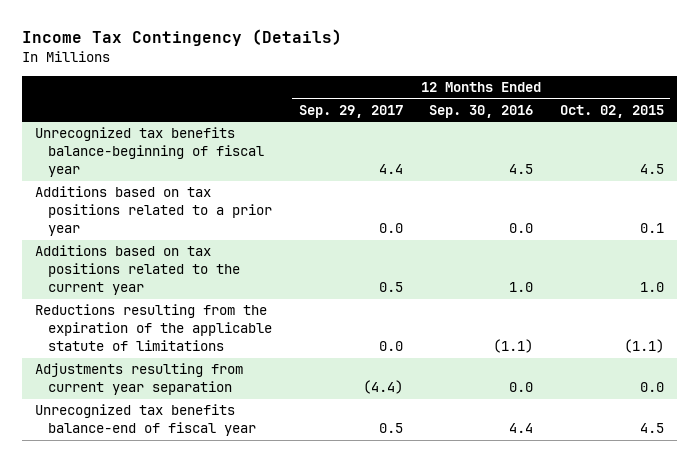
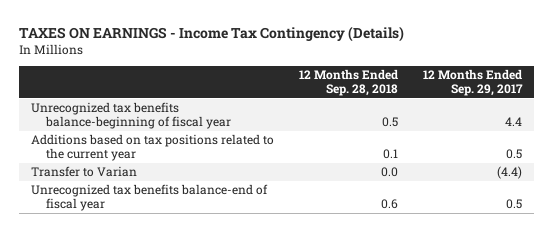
[21,29,342,47] Income Tax Contingency (Details) -> [18,25,404,42] TAXES ON EARNINGS - Income Tax Contingency (Details)
[429,104,534,118] Sep. 30, 2016 -> none
[559,104,664,118] Oct. 02, 2015 -> none
none -> [299,69,399,97] 12 Months Ended Sep. 28, 2018
[35,186,273,237] Additions based on tax positions related to a prior year -> none
[35,304,273,352] Reductions resulting from the expiration of the applicable statute of limitations -> none
[35,363,244,396] Adjustments resulting from current year separation -> [31,166,138,178] Transfer to Varian

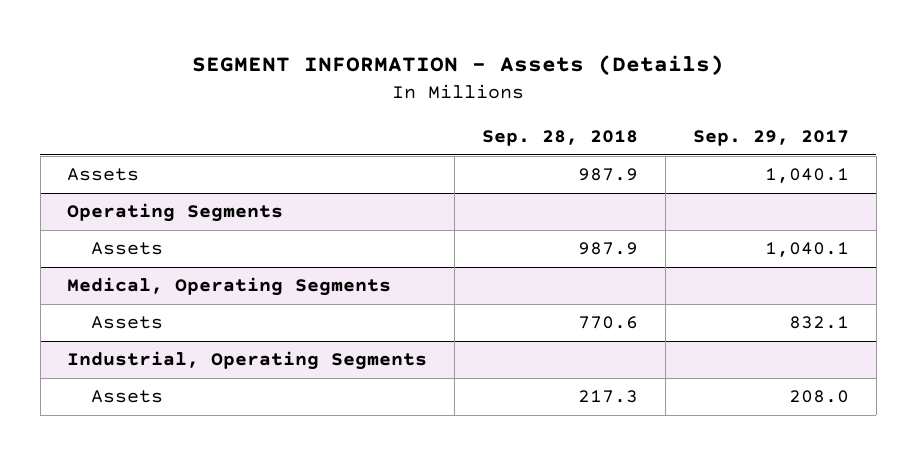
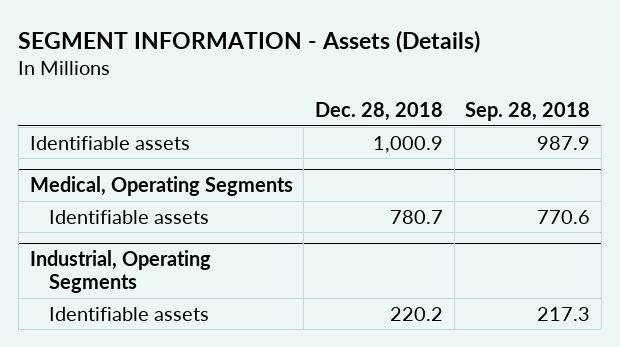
[692,129,849,146] Sep. 29, 2017 -> none
none -> [314,101,443,121] Dec. 28, 2018
[67,203,284,223] Operating Segments -> none
[91,242,164,256] Assets -> none
[67,168,140,182] Assets -> [29,135,190,150] Identifiable assets
[91,316,164,330] Assets -> [48,209,209,224] Identifiable assets
[91,390,164,404] Assets -> [48,306,209,321] Identifiable assets

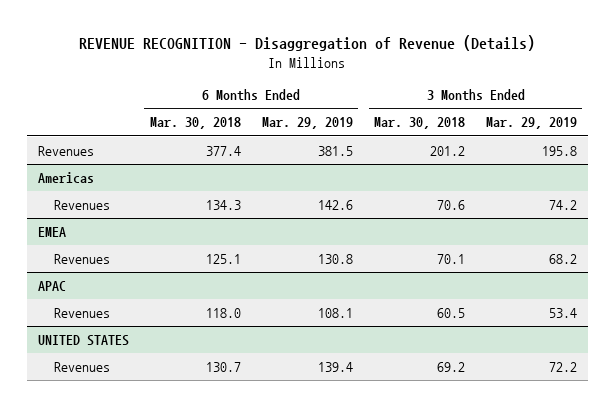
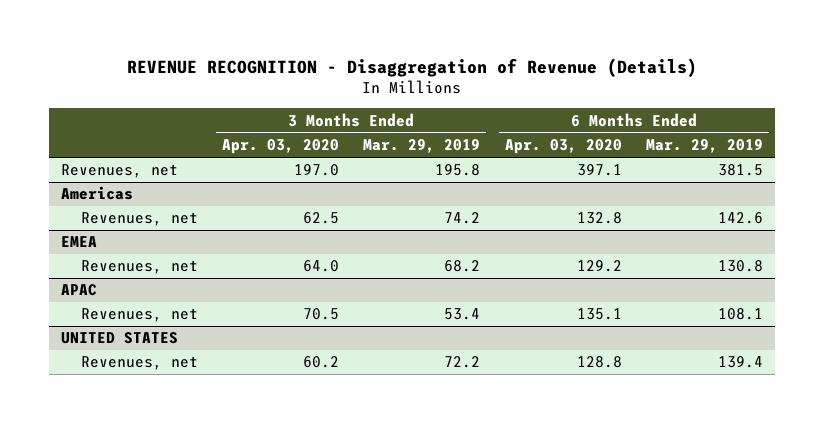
[149,117,241,130] Mar. 30, 2018 -> none
[374,117,466,130] Mar. 30, 2018 -> none
none -> [222,139,340,155] Apr. 03, 2020
none -> [504,139,622,155] Apr. 03, 2020
[37,146,94,157] Revenues -> [61,164,179,179] Revenues, net
[54,200,111,211] Revenues -> [81,212,199,227] Revenues, net
[54,254,111,265] Revenues -> [81,260,199,275] Revenues, net
[54,308,111,319] Revenues -> [81,308,199,323] Revenues, net
[54,362,111,373] Revenues -> [81,356,199,371] Revenues, net

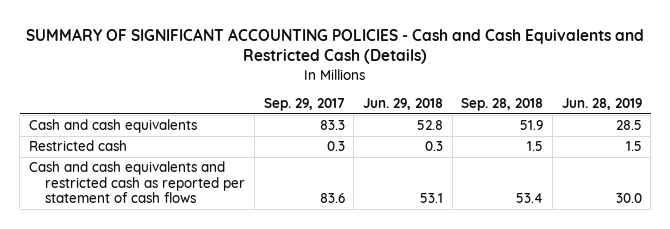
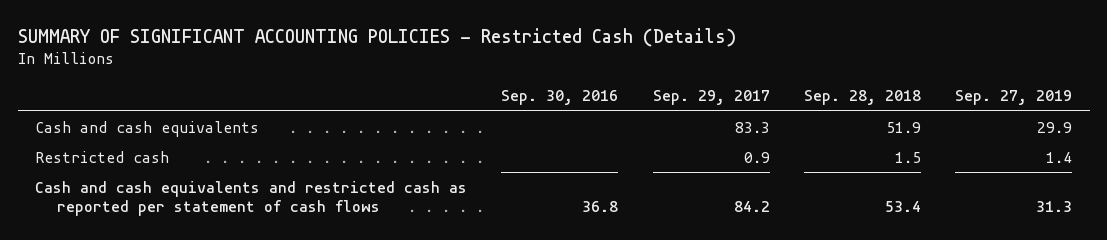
[26,27,645,65] SUMMARY OF SIGNIFICANT ACCOUNTING POLICIES - Cash and Cash Equivalents and Restricted Cash (Details) -> [17,27,736,47] SUMMARY OF SIGNIFICANT ACCOUNTING POLICIES - Restricted Cash (Details)
[362,98,443,111] Jun. 29, 2018 -> none
[561,98,642,111] Jun. 28, 2019 -> none
none -> [501,90,619,106] Sep. 30, 2016
none -> [955,90,1073,106] Sep. 27, 2019
[326,141,345,152] 0.3 -> [743,151,770,163] 0.9
[319,193,345,204] 83.6 -> [733,201,770,213] 84.2

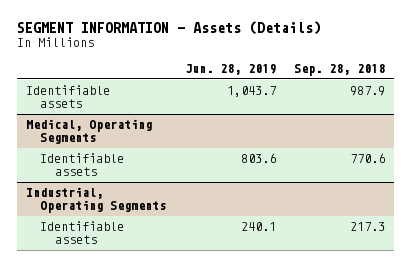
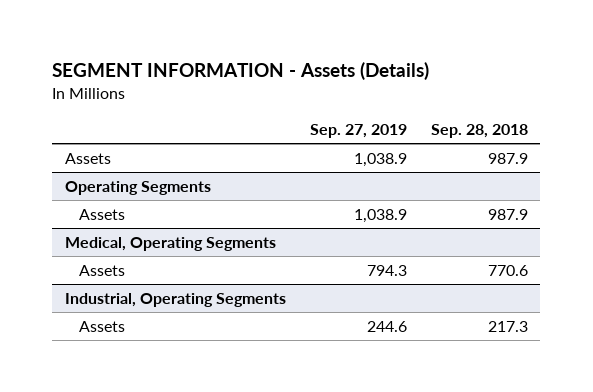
[184,64,276,76] Jun. 28, 2019 -> none
none -> [309,124,407,139] Sep. 27, 2019
[26,85,111,109] Identifiable assets -> [64,152,111,164] Assets
none -> [64,180,211,195] Operating Segments
none -> [79,208,126,220] Assets
[40,153,125,177] Identifiable assets -> [79,264,126,276] Assets
[40,221,125,245] Identifiable assets -> [79,320,126,332] Assets

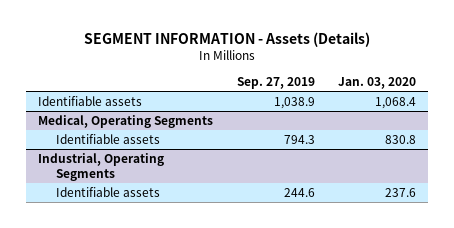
[431,124,529,139] Sep. 28, 2018 -> none
none -> [338,77,417,90] Jan. 03, 2020
[64,180,211,195] Operating Segments -> none
[79,208,126,220] Assets -> none
[64,152,111,164] Assets -> [37,95,142,106] Identifiable assets
[79,264,126,276] Assets -> [56,133,161,144] Identifiable assets
[79,320,126,332] Assets -> [56,186,161,197] Identifiable assets

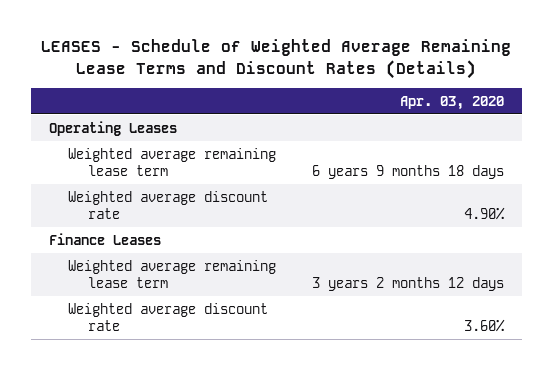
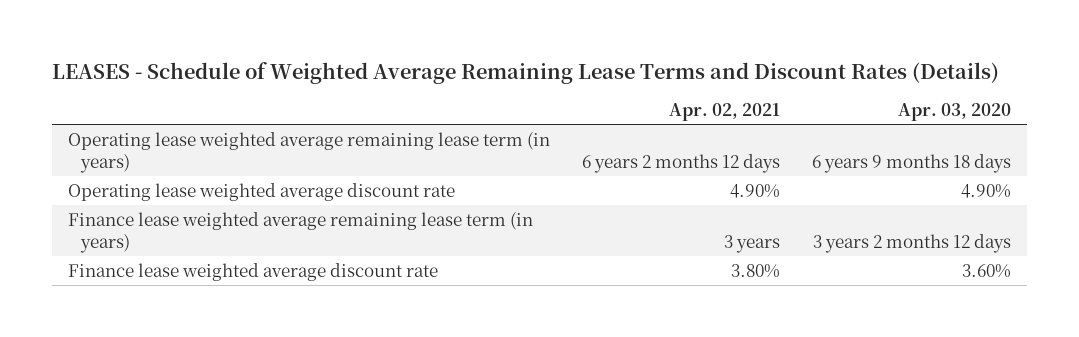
none -> [668,103,780,122] Apr. 02, 2021
[48,120,177,136] Operating Leases -> none
[48,232,161,245] Finance Leases -> none
[68,147,277,177] Weighted average remaining lease term -> [67,131,550,173] Operating lease weighted average remaining lease term (in years)
[68,190,269,220] Weighted average discount rate -> [67,182,455,201] Operating lease weighted average discount rate
[68,259,277,289] Weighted average remaining lease term -> [67,211,533,253] Finance lease weighted average remaining lease term (in years)
[68,302,269,332] Weighted average discount rate -> [67,262,438,281] Finance lease weighted average discount rate

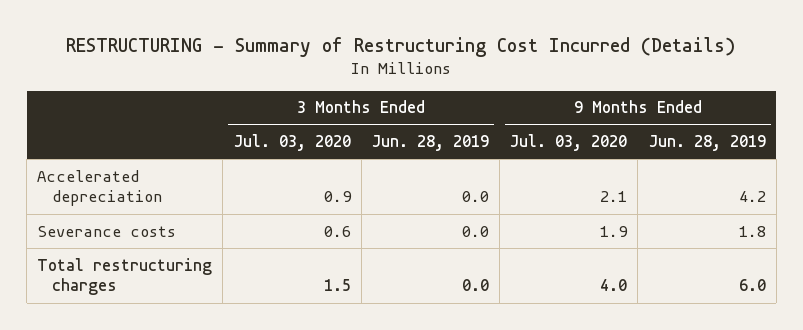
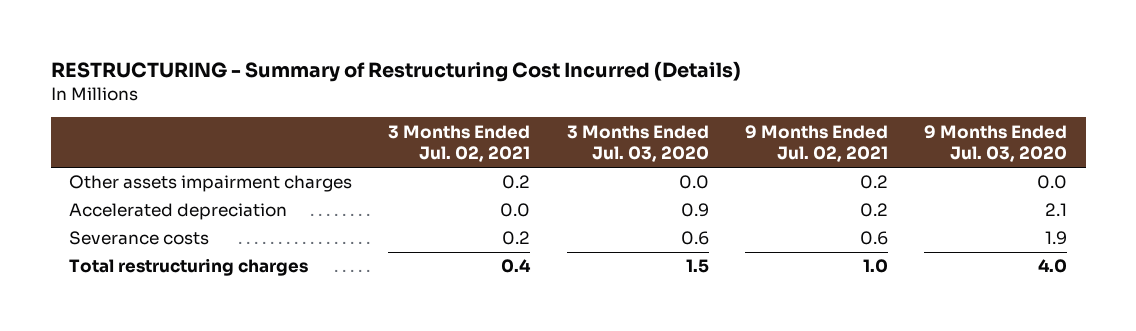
[371,134,489,151] Jun. 28, 2019 -> none
[648,134,766,151] Jun. 28, 2019 -> none
none -> [388,124,531,163] 3 Months Ended Jul. 02, 2021
none -> [745,124,889,163] 9 Months Ended Jul. 02, 2021
none -> [68,175,352,193] Other assets impairment charges

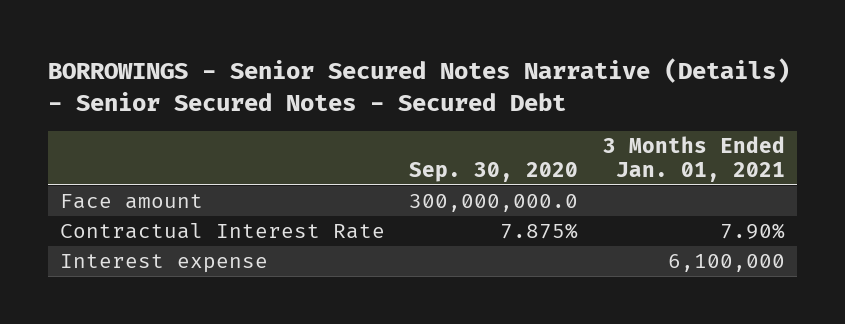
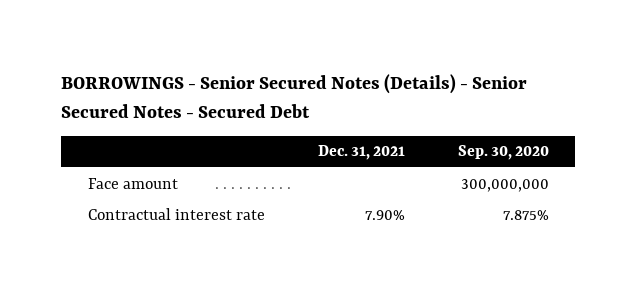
[47,58,790,111] BORROWINGS - Senior Secured Notes Narrative (Details) - Senior Secured Notes - Secured Debt -> [61,74,528,118] BORROWINGS - Senior Secured Notes (Details) - Senior Secured Notes - Secured Debt
[602,135,785,182] 3 Months Ended Jan. 01, 2021 -> none
none -> [317,145,405,161] Dec. 31, 2021
[59,253,268,273] Interest expense -> none
[409,193,579,212] 300,000,000.0 -> [460,178,549,192] 300,000,000
[59,222,385,239] Contractual Interest Rate -> [87,207,265,220] Contractual interest rate

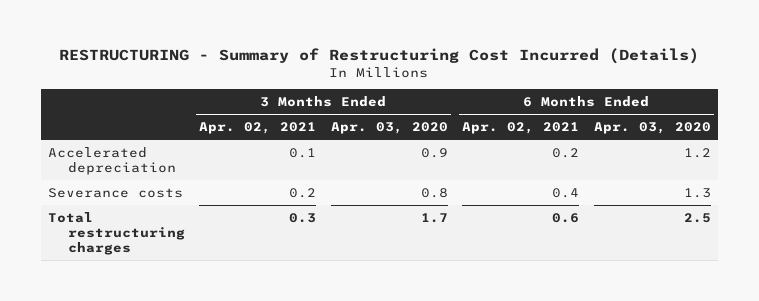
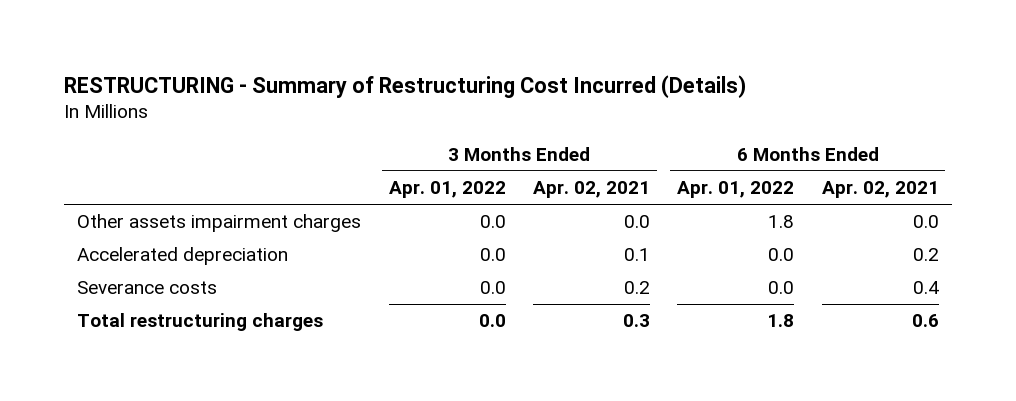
[330,122,448,135] Apr. 03, 2020 -> none
[593,122,711,135] Apr. 03, 2020 -> none
none -> [388,181,506,199] Apr. 01, 2022
none -> [677,181,795,199] Apr. 01, 2022
none -> [77,214,362,233] Other assets impairment charges

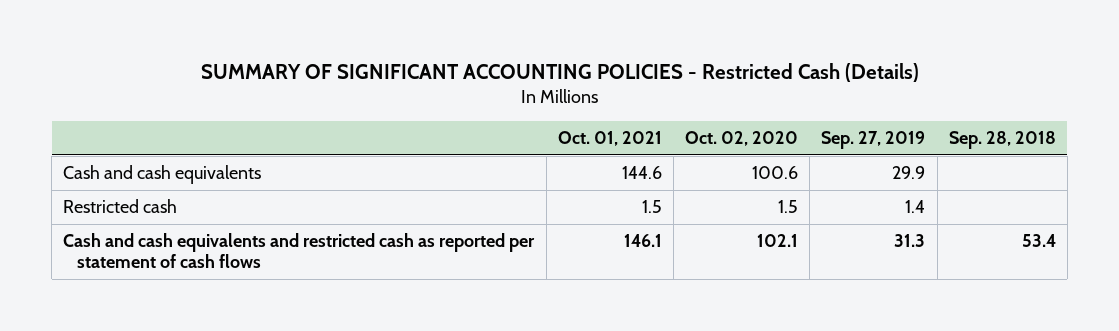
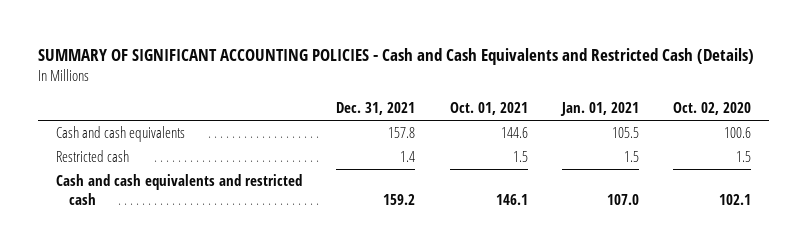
[200,63,919,83] SUMMARY OF SIGNIFICANT ACCOUNTING POLICIES - Restricted Cash (Details) -> [38,48,755,66] SUMMARY OF SIGNIFICANT ACCOUNTING POLICIES - Cash and Cash Equivalents and Restricted Cash (Details)
[821,131,926,150] Sep. 27, 2019 -> none
[948,131,1056,150] Sep. 28, 2018 -> none
none -> [336,102,416,116] Dec. 31, 2021
none -> [559,102,639,117] Jan. 01, 2021
[63,233,536,269] Cash and cash equivalents and restricted cash as reported per statement of cash flows -> [55,174,302,205] Cash and cash equivalents and restricted cash

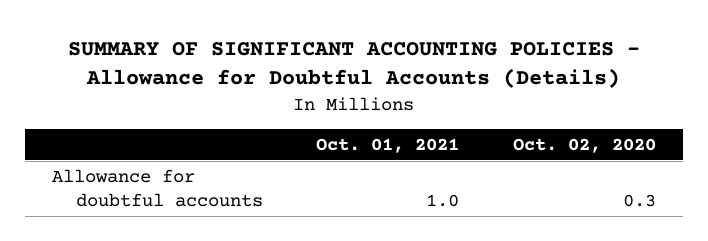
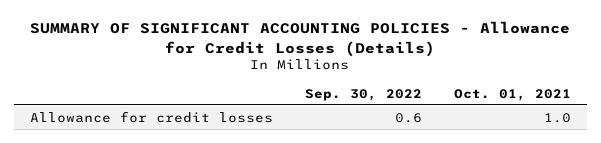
[67,41,640,89] SUMMARY OF SIGNIFICANT ACCOUNTING POLICIES - Allowance for Doubtful Accounts (Details) -> [30,21,571,57] SUMMARY OF SIGNIFICANT ACCOUNTING POLICIES - Allowance for Credit Losses (Details)
[513,138,657,154] Oct. 02, 2020 -> none
none -> [304,88,422,101] Sep. 30, 2022
[51,168,263,208] Allowance for doubtful accounts -> [30,110,274,123] Allowance for credit losses

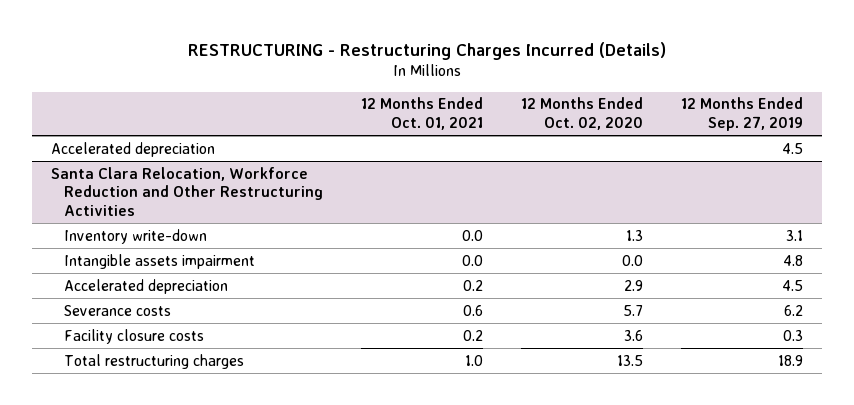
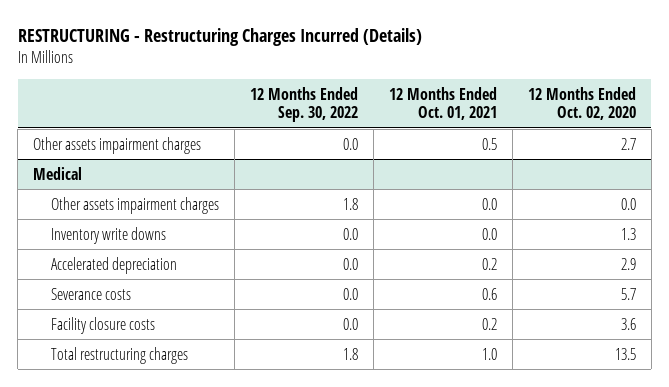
[681,97,804,131] 12 Months Ended Sep. 27, 2019 -> none
none -> [250,86,359,123] 12 Months Ended Sep. 30, 2022
[51,141,216,157] Accelerated depreciation -> none
[51,166,323,216] Santa Clara Relocation, Workforce Reduction and Other Restructuring Activities -> none
[63,253,255,269] Intangible assets impairment -> none
none -> [33,136,202,154] Other assets impairment charges
none -> [33,166,83,180] Medical
none -> [51,196,220,214] Other assets impairment charges
[63,228,207,244] Inventory write-down -> [51,226,167,244] Inventory write downs

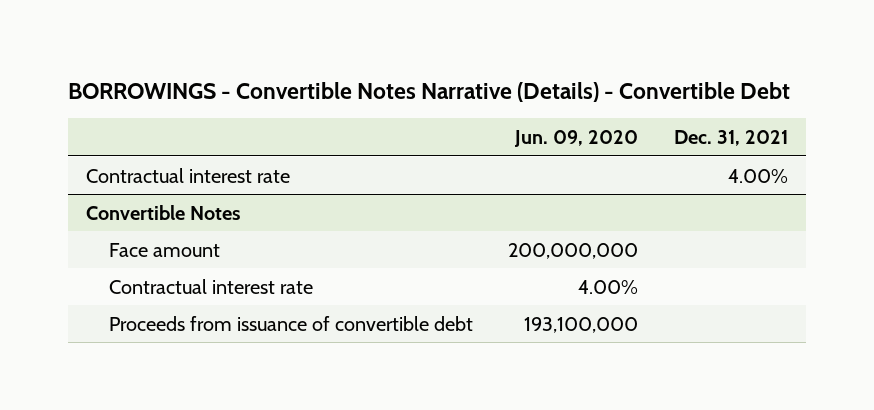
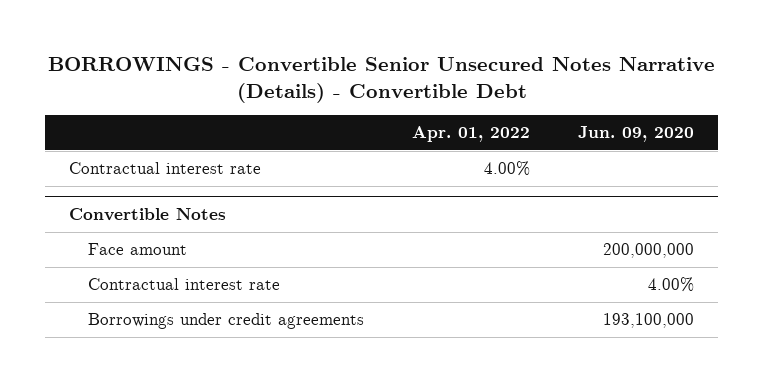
[67,81,790,102] BORROWINGS - Convertible Notes Narrative (Details) - Convertible Debt -> [47,57,715,103] BORROWINGS - Convertible Senior Unsecured Notes Narrative (Details) - Convertible Debt
[674,129,789,146] Dec. 31, 2021 -> none
none -> [412,126,531,143] Apr. 01, 2022
[108,315,473,331] Proceeds from issuance of convertible debt -> [88,313,365,330] Borrowings under credit agreements

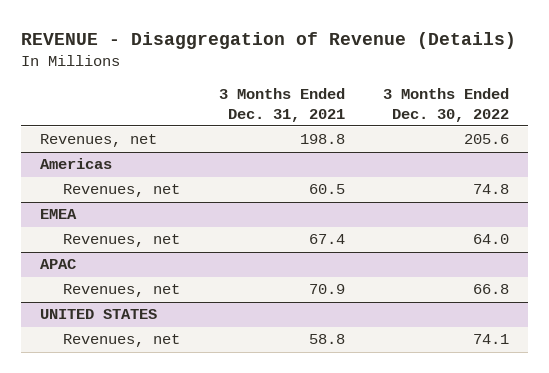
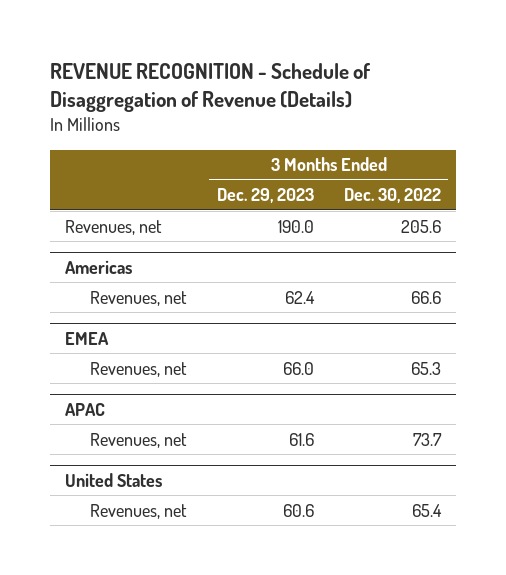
[20,31,516,49] REVENUE - Disaggregation of Revenue (Details) -> [50,62,372,112] REVENUE RECOGNITION - Schedule of Disaggregation of Revenue (Details)
[218,88,345,122] 3 Months Ended Dec. 31, 2021 -> none
none -> [216,188,314,204] Dec. 29, 2023
[473,184,510,195] 74.8 -> [410,290,441,304] 66.6
[473,234,510,245] 64.0 -> [410,361,441,375] 65.3
[473,284,510,295] 66.8 -> [412,432,442,446] 73.7
[39,309,157,320] UNITED STATES -> [65,472,163,487] United States
[473,334,510,345] 74.1 -> [411,503,442,517] 65.4

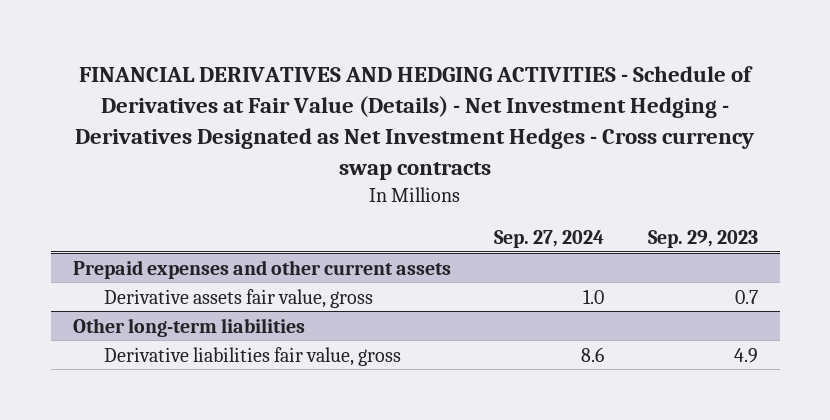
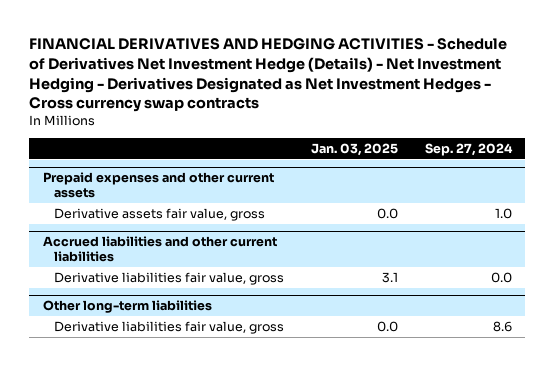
[75,65,755,181] FINANCIAL DERIVATIVES AND HEDGING ACTIVITIES - Schedule of Derivatives at Fair Value (Details) - Net Investment Hedging - Derivatives Designated as Net Investment Hedges - Cross currency swap contracts -> [29,38,508,113] FINANCIAL DERIVATIVES AND HEDGING ACTIVITIES - Schedule of Derivatives Net Investment Hedge (Details) - Net Investment Hedging - Derivatives Designated as Net Investment Hedges - Cross currency swap contracts
[647,229,758,248] Sep. 29, 2023 -> none
none -> [311,143,399,157] Jan. 03, 2025
none -> [42,236,277,263] Accrued liabilities and other current liabilities
none -> [54,271,285,285] Derivative liabilities fair value, gross

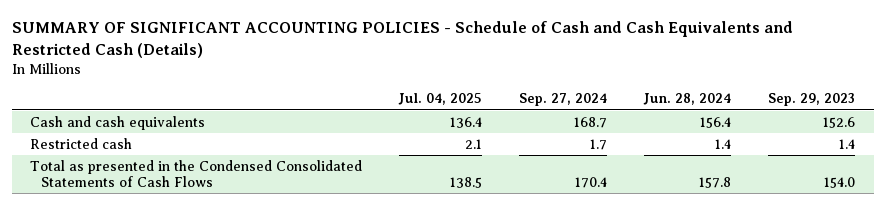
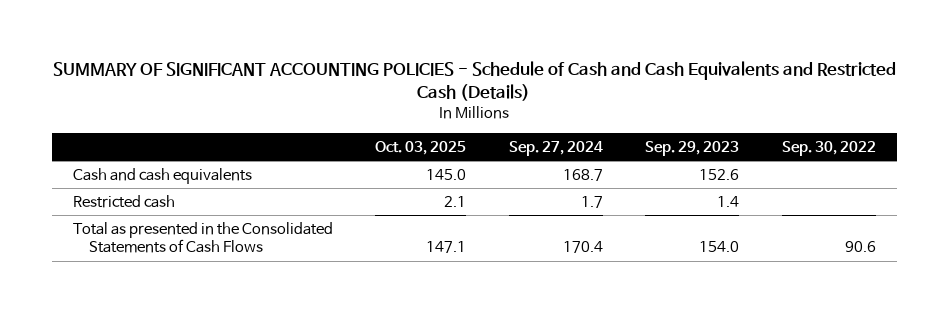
[398,93,483,106] Jul. 04, 2025 -> none
[643,93,732,106] Jun. 28, 2024 -> none
none -> [375,140,467,155] Oct. 03, 2025
none -> [781,140,876,156] Sep. 30, 2022
[30,159,363,188] Total as presented in the Condensed Consolidated Statements of Cash Flows -> [72,222,333,254] Total as presented in the Consolidated Statements of Cash Flows

